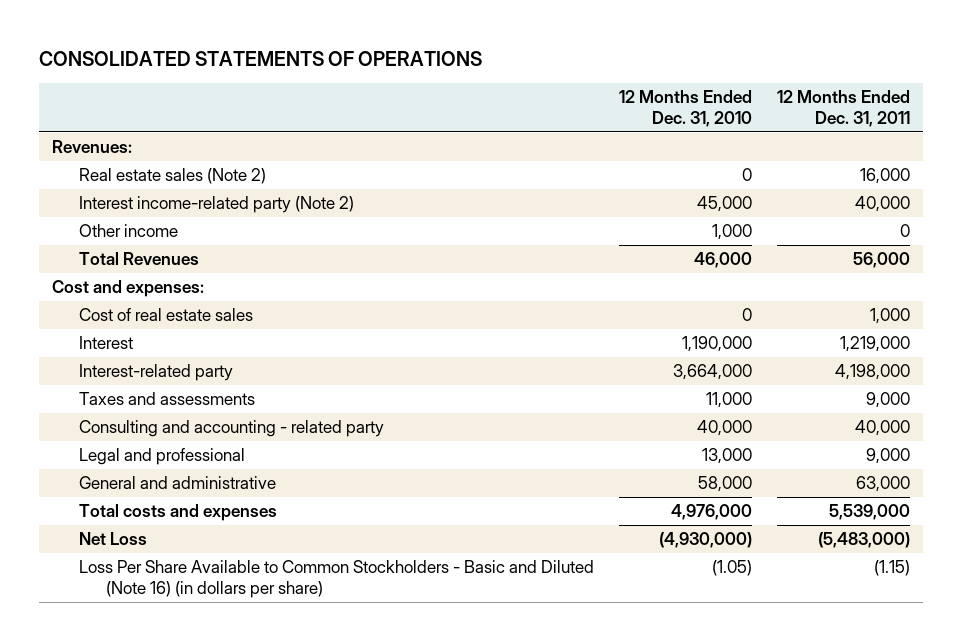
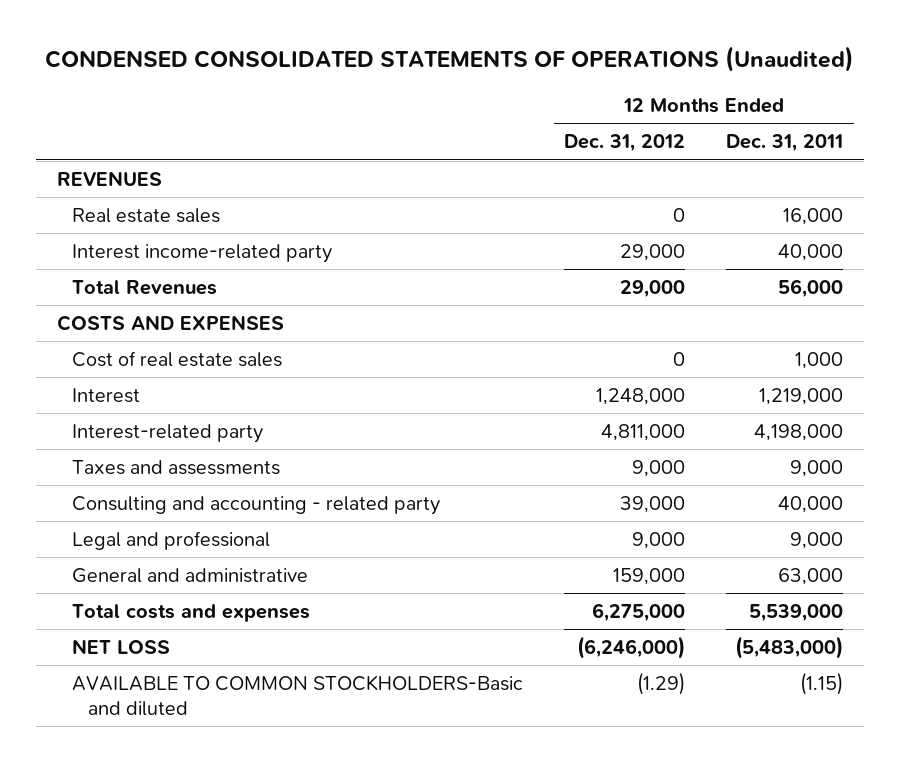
[39,50,483,66] CONSOLIDATED STATEMENTS OF OPERATIONS -> [44,46,854,73] CONDENSED CONSOLIDATED STATEMENTS OF OPERATIONS (Unaudited)
[619,89,753,127] 12 Months Ended Dec. 31, 2010 -> none
none -> [564,134,686,153] Dec. 31, 2012
[78,224,178,238] Other income -> none
[51,140,132,154] Revenues: -> [56,170,162,186] REVENUES
[78,168,266,185] Real estate sales (Note 2) -> [72,207,221,223] Real estate sales
[78,196,354,214] Interest income-related party (Note 2) -> [72,243,333,263] Interest income-related party
[51,280,204,298] Cost and expenses: -> [56,314,284,331] COSTS AND EXPENSES
[78,532,147,546] Net Loss -> [72,638,171,654] NET LOSS
[78,560,594,599] Loss Per Share Available to Common Stockholders - Basic and Diluted (Note 16) (in dollars per share) -> [72,674,524,717] AVAILABLE TO COMMON STOCKHOLDERS-Basic and diluted

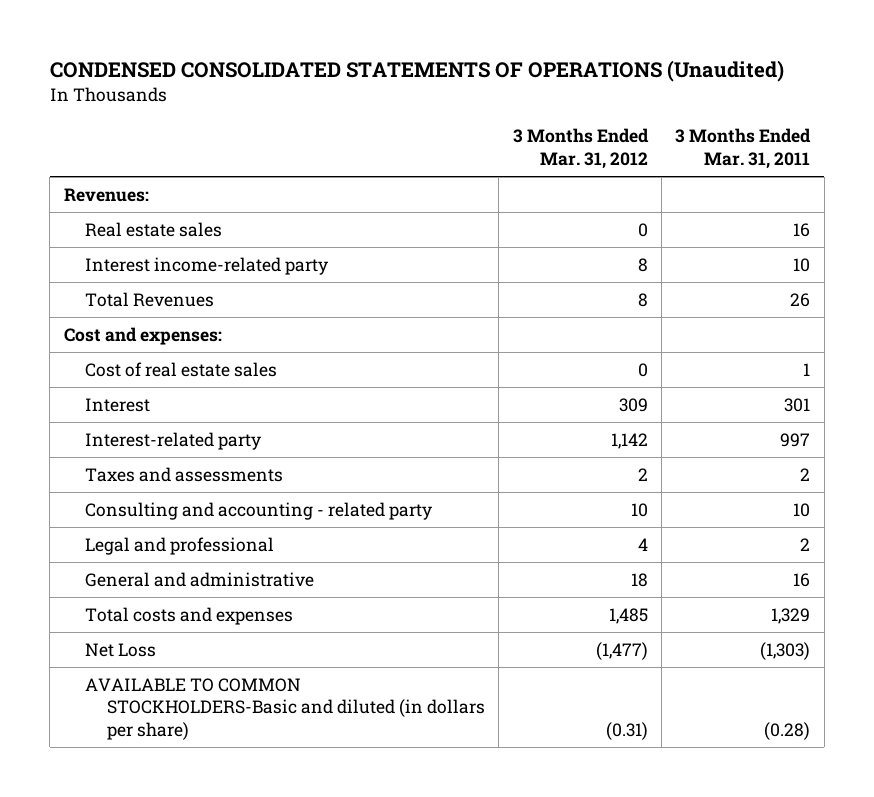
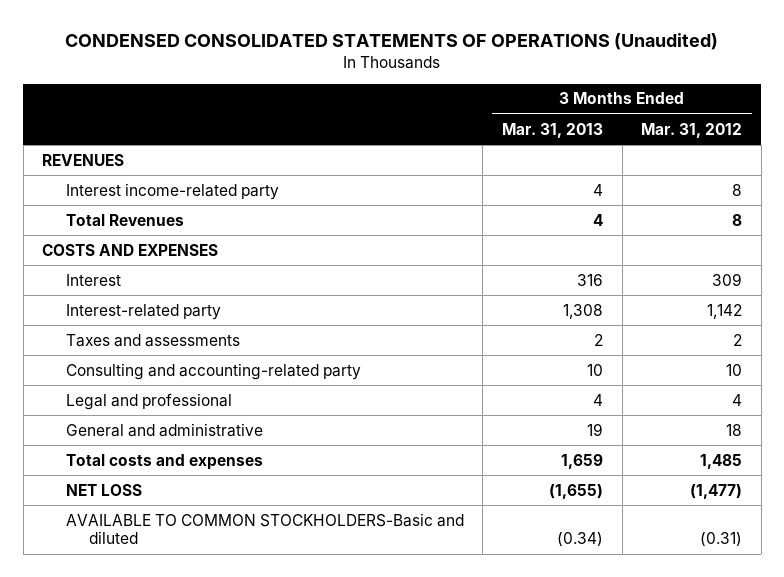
[675,128,812,170] 3 Months Ended Mar. 31, 2011 -> none
none -> [501,122,603,138] Mar. 31, 2013
[85,221,223,237] Real estate sales -> none
[63,187,149,202] Revenues: -> [42,153,125,166] REVENUES
[85,361,278,377] Cost of real estate sales -> none
[63,326,222,345] Cost and expenses: -> [42,243,219,256] COSTS AND EXPENSES
[85,501,433,520] Consulting and accounting - related party -> [65,362,361,380] Consulting and accounting-related party
[85,642,157,657] Net Loss -> [65,483,142,496] NET LOSS
[85,677,485,740] AVAILABLE TO COMMON STOCKHOLDERS-Basic and diluted (in dollars per share) -> [65,512,464,545] AVAILABLE TO COMMON STOCKHOLDERS-Basic and diluted

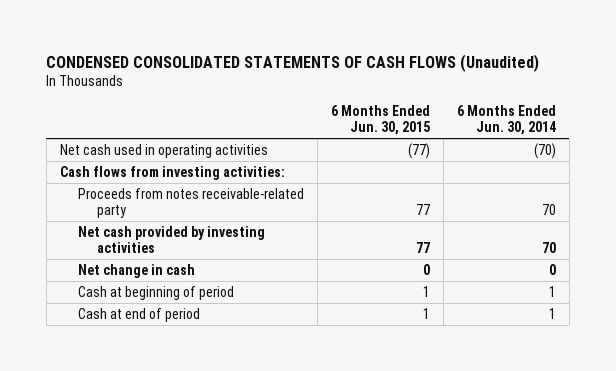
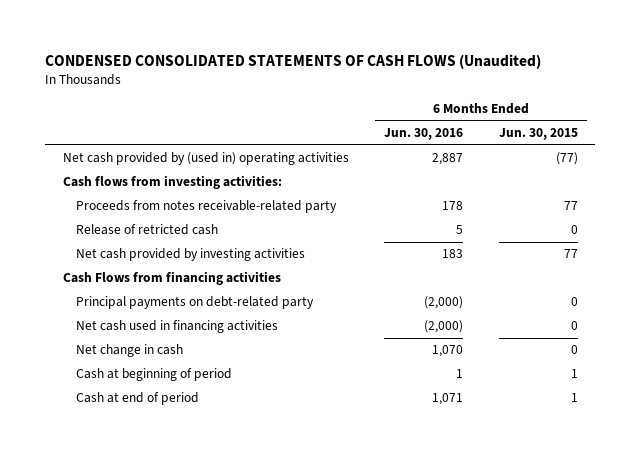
[457,105,557,136] 6 Months Ended Jun. 30, 2014 -> none
none -> [384,128,464,141] Jun. 30, 2016
[59,144,268,159] Net cash used in operating activities -> [62,152,349,166] Net cash provided by (used in) operating activities
none -> [75,224,218,236] Release of retricted cash
none -> [62,271,281,286] Cash Flows from financing activities
none -> [75,296,314,310] Principal payments on debt-related party
none -> [75,320,278,334] Net cash used in financing activities

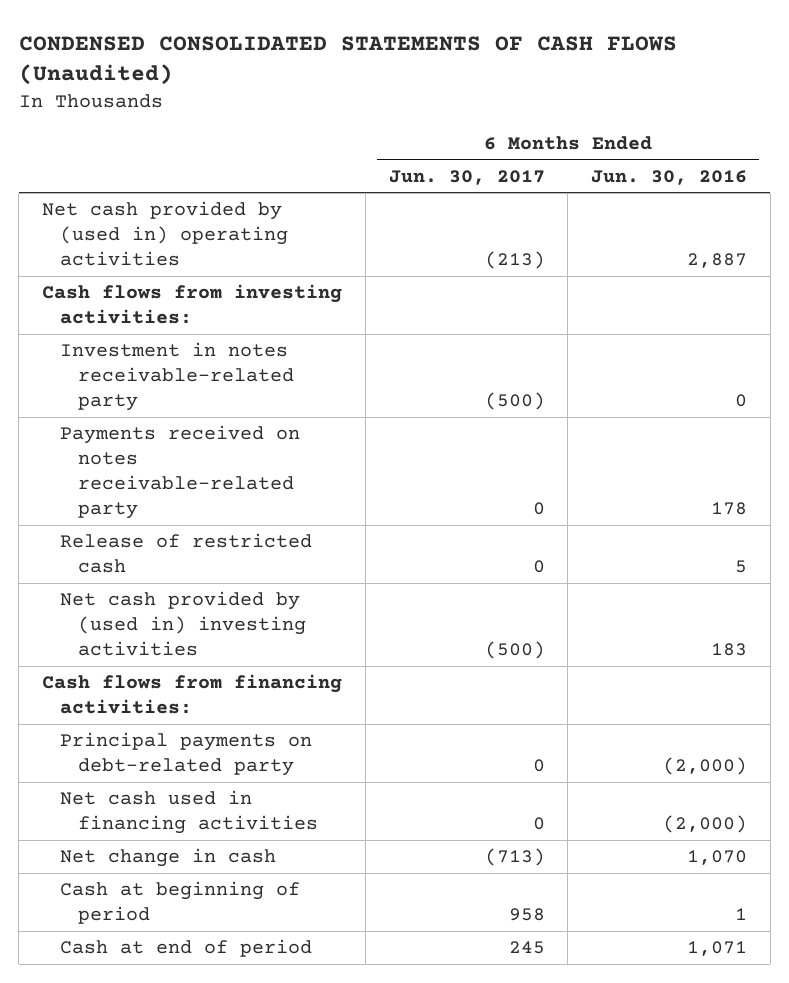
[498,128,578,141] Jun. 30, 2015 -> none
none -> [388,169,545,185] Jun. 30, 2017
none -> [60,342,295,412] Investment in notes receivable-related party
[75,200,337,214] Proceeds from notes receivable-related party -> [60,425,301,520] Payments received on notes receivable-related party
[75,224,218,236] Release of retricted cash -> [60,533,313,574] Release of restricted cash
[75,248,305,262] Net cash provided by investing activities -> [60,591,307,657] Net cash provided by (used in) investing activities
[62,271,281,286] Cash Flows from financing activities -> [42,674,343,715] Cash flows from financing activities:

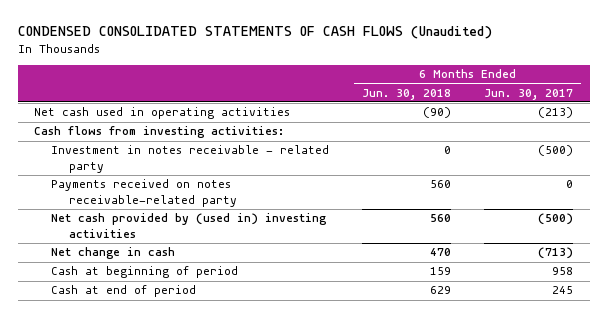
[591,169,748,185] Jun. 30, 2016 -> none
none -> [362,88,452,100] Jun. 30, 2018
[42,201,289,267] Net cash provided by (used in) operating activities -> [34,107,291,120] Net cash used in operating activities
[60,342,295,412] Investment in notes receivable-related party -> [51,145,330,173] Investment in notes receivable - related party
[60,533,313,574] Release of restricted cash -> none
[42,674,343,715] Cash flows from financing activities: -> none
[60,732,313,777] Principal payments on debt-related party -> none
[60,790,319,835] Net cash used in financing activities -> none

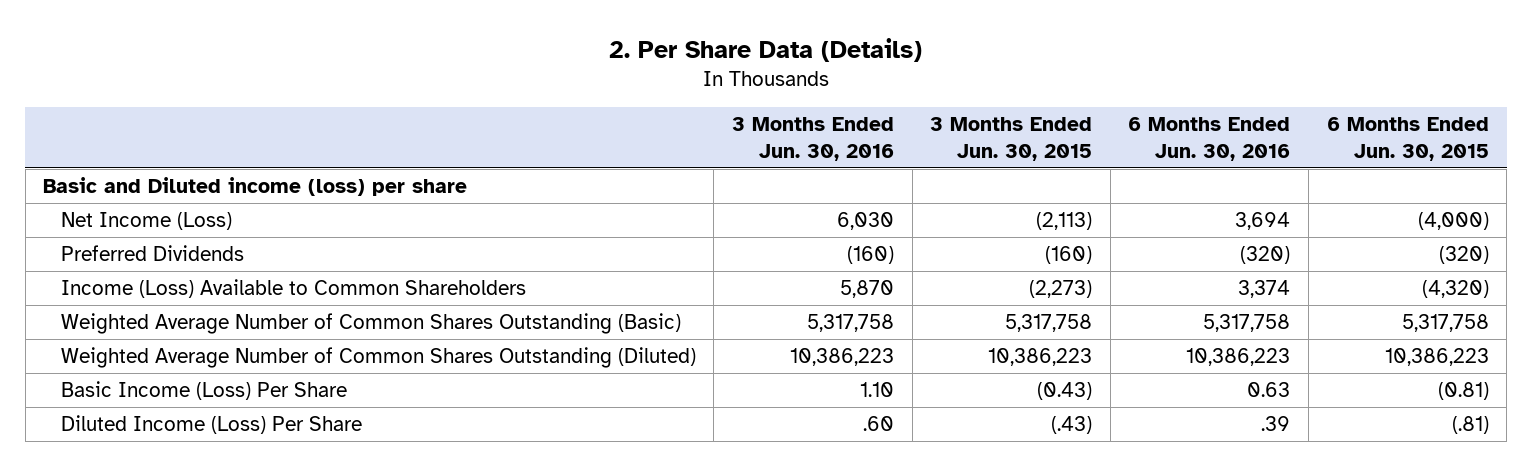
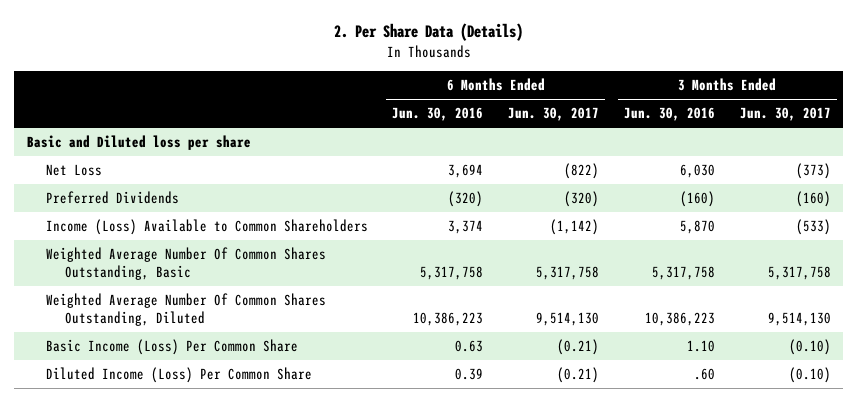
[930,117,1093,161] 3 Months Ended Jun. 30, 2015 -> none
[1326,117,1489,161] 6 Months Ended Jun. 30, 2015 -> none
none -> [508,107,600,122] Jun. 30, 2017
none -> [739,107,831,122] Jun. 30, 2017
[43,177,468,197] Basic and Diluted income (loss) per share -> [26,135,251,151] Basic and Diluted loss per share
[60,212,232,231] Net Income (Loss) -> [45,164,102,177] Net Loss
[60,313,681,335] Weighted Average Number of Common Shares Outstanding (Basic) -> [45,247,326,280] Weighted Average Number Of Common Shares Outstanding, Basic
[60,347,696,369] Weighted Average Number of Common Shares Outstanding (Diluted) -> [45,293,326,326] Weighted Average Number Of Common Shares Outstanding, Diluted
[60,381,347,401] Basic Income (Loss) Per Share -> [45,339,298,356] Basic Income (Loss) Per Common Share
[60,415,362,435] Diluted Income (Loss) Per Share -> [45,367,312,384] Diluted Income (Loss) Per Common Share
[1261,416,1291,432] .39 -> [455,368,484,381] 0.39

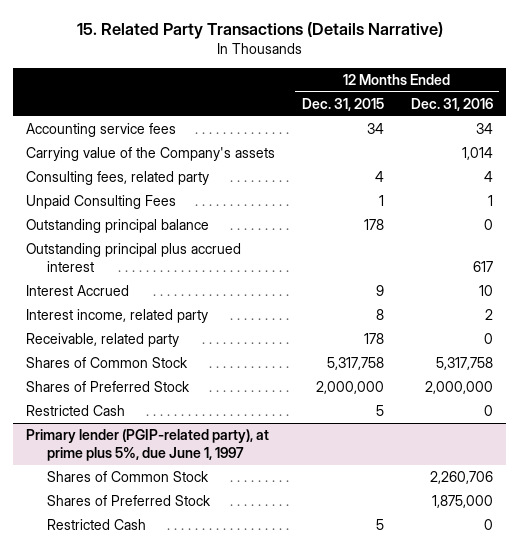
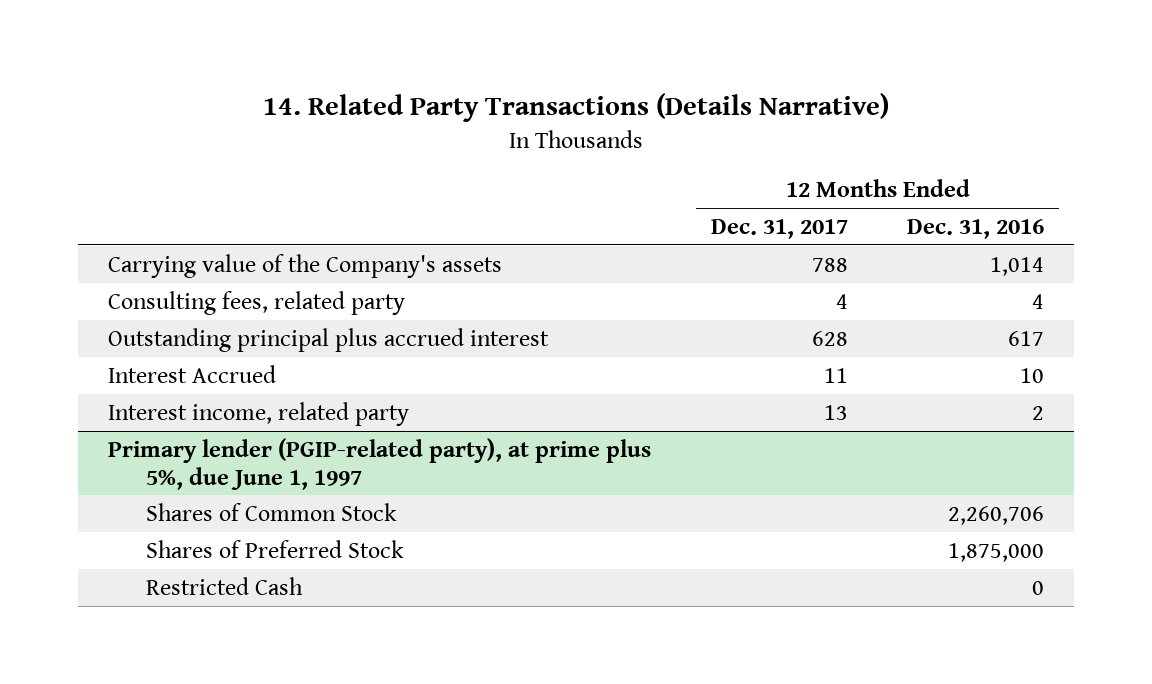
[76,21,443,39] 15. Related Party Transactions (Details Narrative) -> [263,93,890,123] 14. Related Party Transactions (Details Narrative)
[302,97,385,111] Dec. 31, 2015 -> none
none -> [710,219,848,240] Dec. 31, 2017
[26,123,177,138] Accounting service fees -> none
[26,195,177,210] Unpaid Consulting Fees -> none
[26,219,210,234] Outstanding principal balance -> none
[26,333,180,348] Receivable, related party -> none
[26,357,189,369] Shares of Common Stock -> none
[26,381,191,393] Shares of Preferred Stock -> none
[26,405,126,417] Restricted Cash -> none

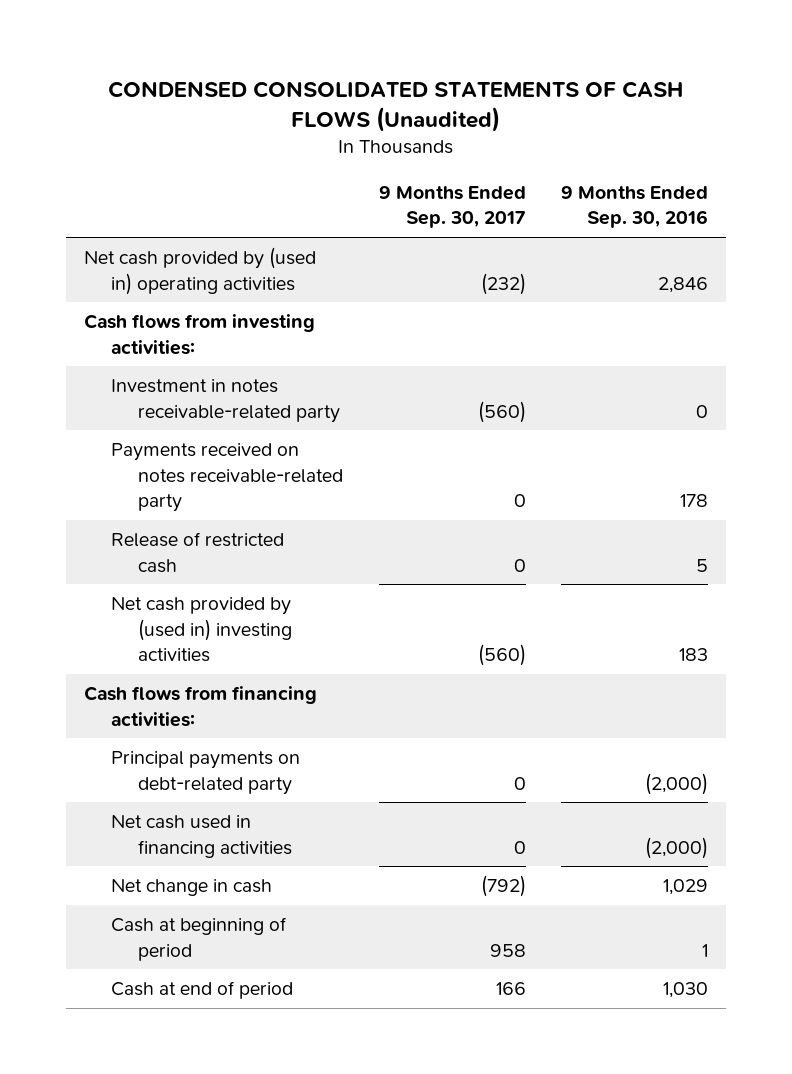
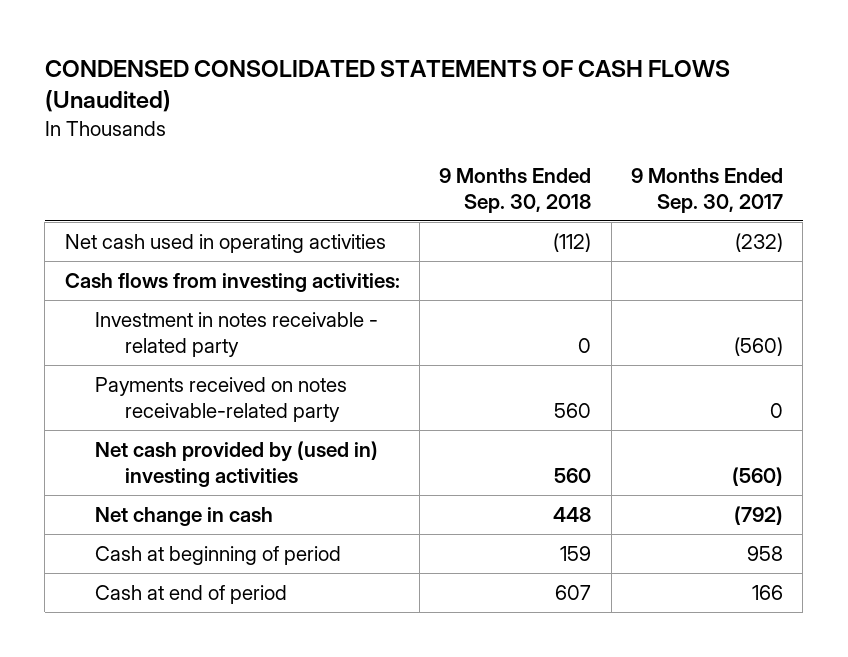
[560,185,708,229] 9 Months Ended Sep. 30, 2016 -> none
none -> [439,167,592,213] 9 Months Ended Sep. 30, 2018
[83,247,316,295] Net cash provided by (used in) operating activities -> [64,233,386,253] Net cash used in operating activities
[111,379,341,423] Investment in notes receivable-related party -> [94,311,378,357] Investment in notes receivable - related party
[111,532,285,573] Release of restricted cash -> none
[83,686,317,727] Cash flows from financing activities: -> none
[111,751,301,795] Principal payments on debt-related party -> none
[111,815,293,858] Net cash used in financing activities -> none

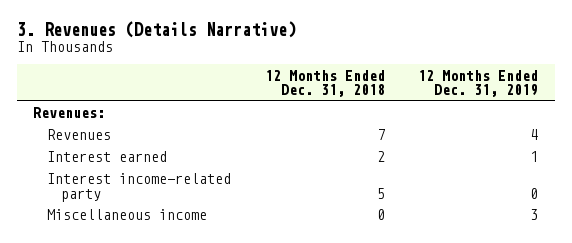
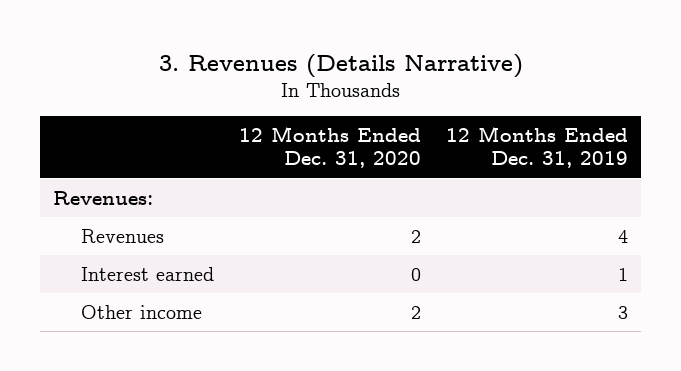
[264,69,385,98] 12 Months Ended Dec. 31, 2018 -> none
none -> [239,125,422,169] 12 Months Ended Dec. 31, 2020
[47,173,232,203] Interest income-related party -> none
[47,209,208,221] Miscellaneous income -> [80,304,202,319] Other income

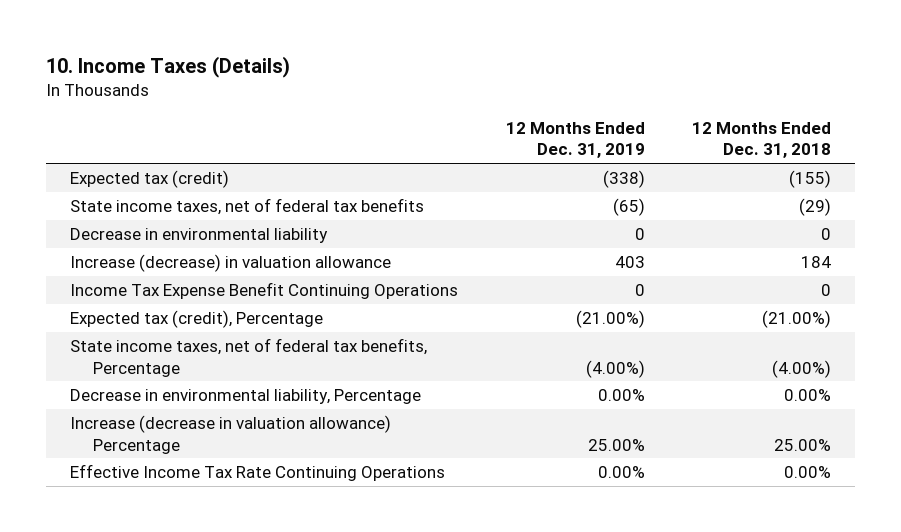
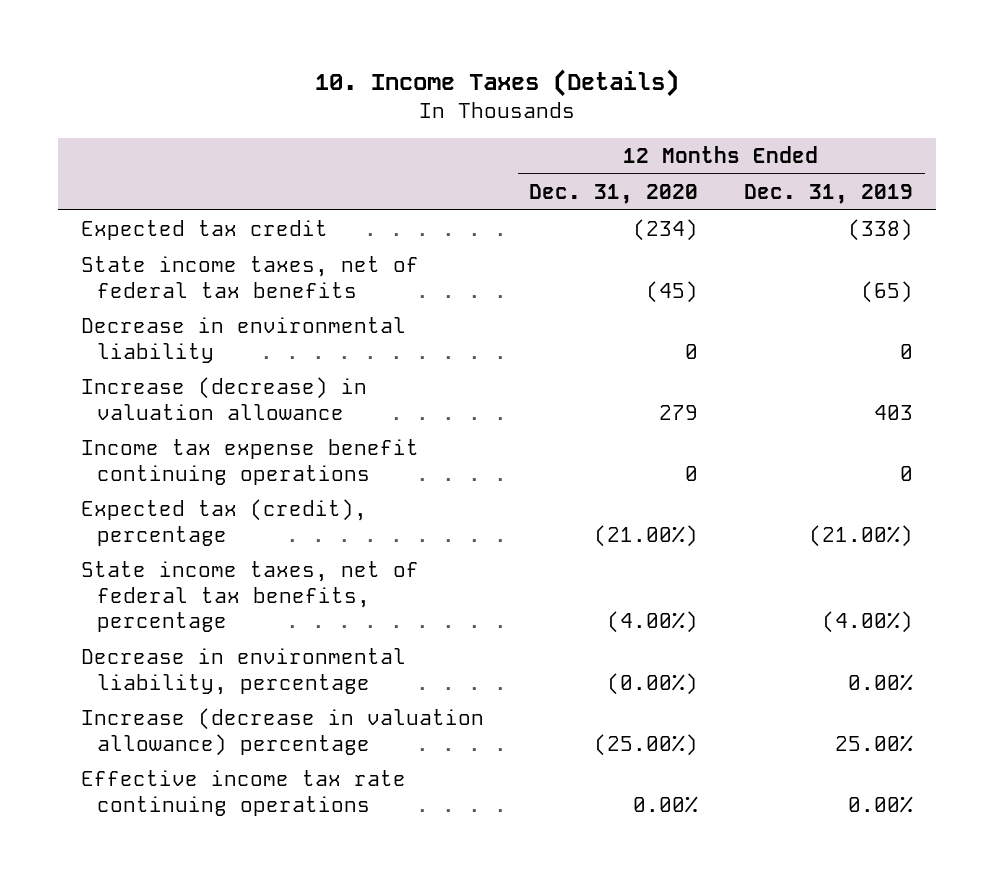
[692,121,832,159] 12 Months Ended Dec. 31, 2018 -> none
none -> [529,184,699,205] Dec. 31, 2020
[70,169,230,188] Expected tax (credit) -> [80,220,328,241] Expected tax credit
[70,281,459,299] Income Tax Expense Benefit Continuing Operations -> [80,439,419,485] Income tax expense benefit continuing operations
[70,309,324,328] Expected tax (credit), Percentage -> [80,499,367,546] Expected tax (credit), percentage
[70,337,428,377] State income taxes, net of federal tax benefits, Percentage -> [80,561,419,633] State income taxes, net of federal tax benefits, percentage
[70,388,422,404] Decrease in environmental liability, Percentage -> [80,648,406,695] Decrease in environmental liability, percentage
[70,414,392,454] Increase (decrease in valuation allowance) Percentage -> [80,708,484,756] Increase (decrease in valuation allowance) percentage
[70,463,446,481] Effective Income Tax Rate Continuing Operations -> [80,770,406,816] Effective income tax rate continuing operations

